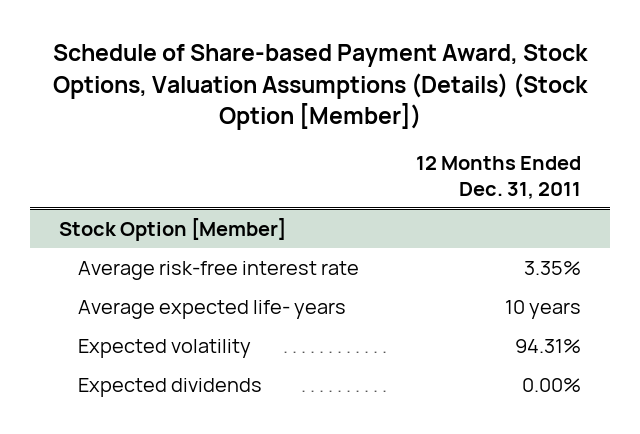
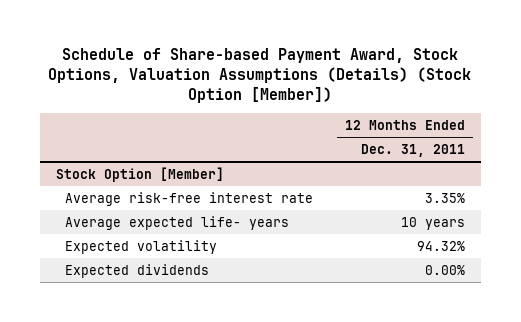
[515,338,582,353] 94.31% -> [417,240,466,251] 94.32%

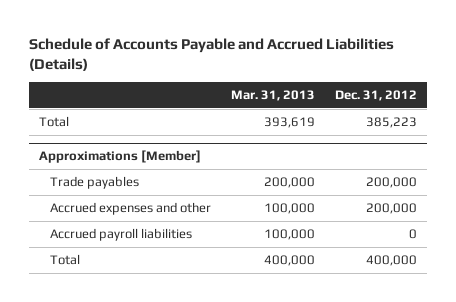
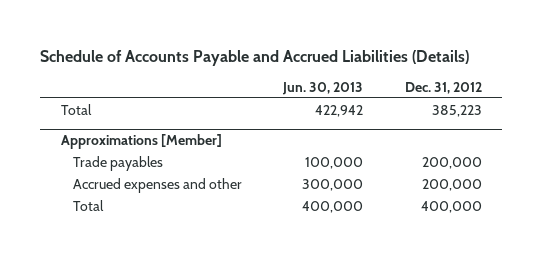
[231,90,316,102] Mar. 31, 2013 -> none
none -> [282,81,364,95] Jun. 30, 2013
[50,228,193,242] Accrued payroll liabilities -> none

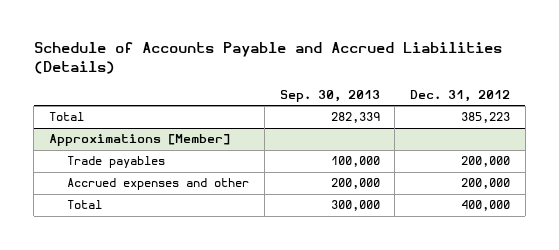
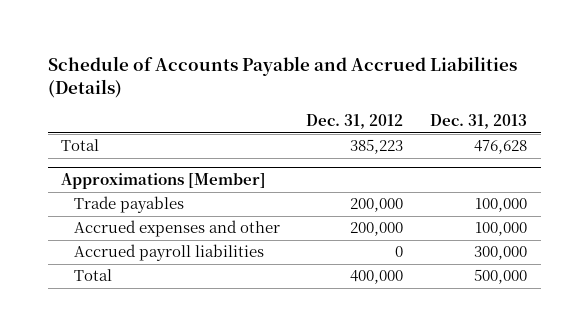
[279,90,380,103] Sep. 30, 2013 -> none
none -> [430,114,528,130] Dec. 31, 2013
none -> [73,244,264,262] Accrued payroll liabilities

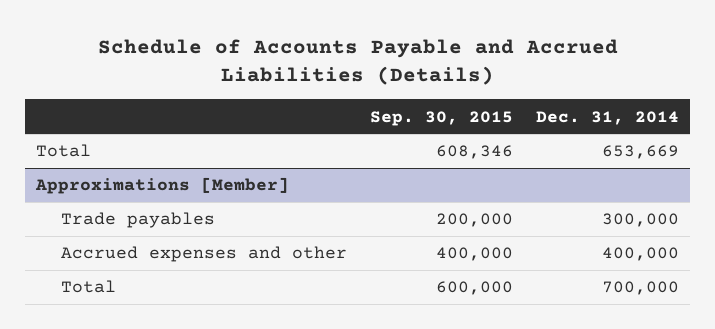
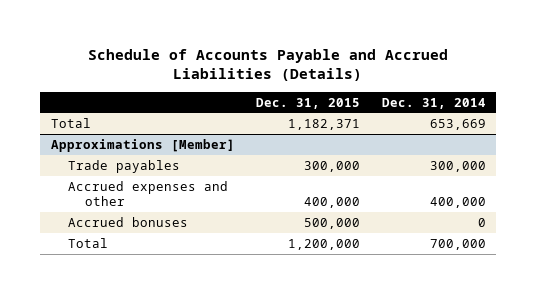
[369,110,513,126] Sep. 30, 2015 -> none
none -> [256,97,361,109] Dec. 31, 2015
none -> [68,216,189,227] Accrued bonuses

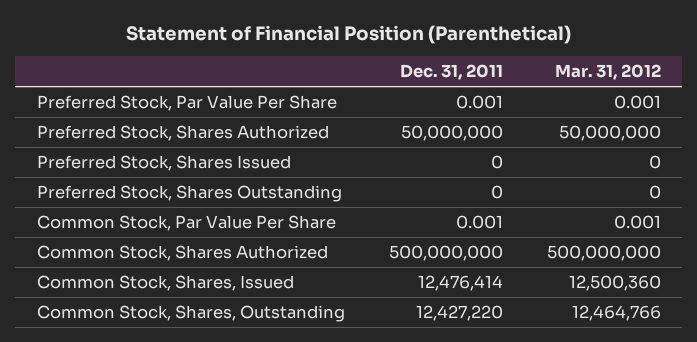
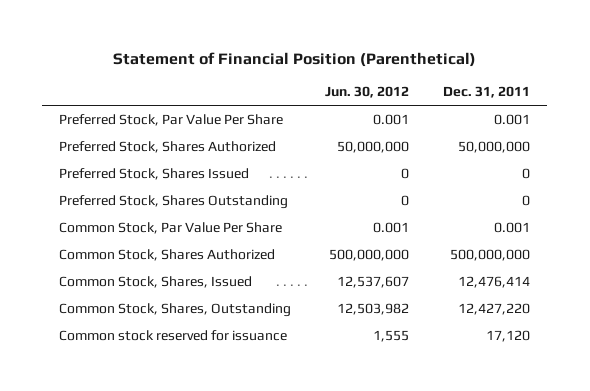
[554,64,661,81] Mar. 31, 2012 -> none
none -> [325,86,410,99] Jun. 30, 2012
none -> [59,329,288,341] Common stock reserved for issuance

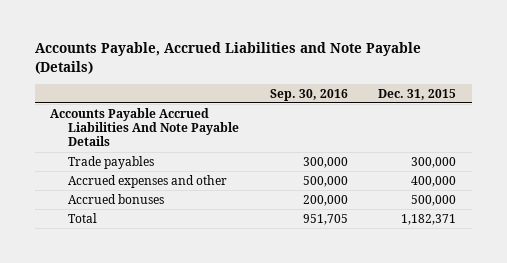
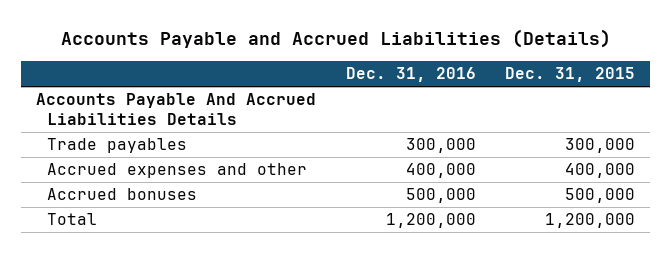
[34,42,421,74] Accounts Payable, Accrued Liabilities and Note Payable (Details) -> [60,29,611,49] Accounts Payable and Accrued Liabilities (Details)
[269,88,348,101] Sep. 30, 2016 -> none
none -> [345,66,476,82] Dec. 31, 2016
[50,107,239,147] Accounts Payable Accrued Liabilities And Note Payable Details -> [36,93,317,125] Accounts Payable And Accrued Liabilities Details
[401,213,457,225] 1,182,371 -> [545,213,636,229] 1,200,000

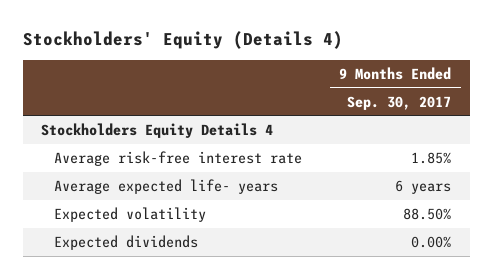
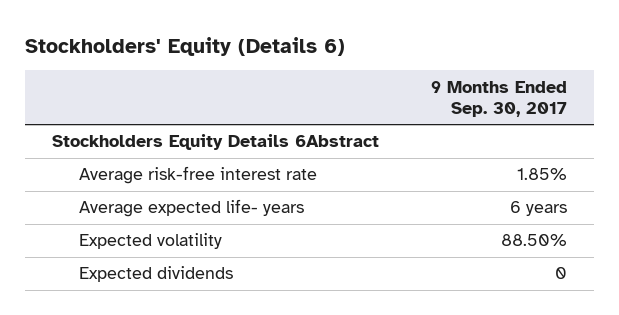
[22,31,343,50] Stockholders' Equity (Details 4) -> [25,36,346,56] Stockholders' Equity (Details 6)
[41,122,274,138] Stockholders Equity Details 4 -> [51,134,379,151] Stockholders Equity Details 6Abstract
[411,235,452,248] 0.00% -> [555,267,568,280] 0

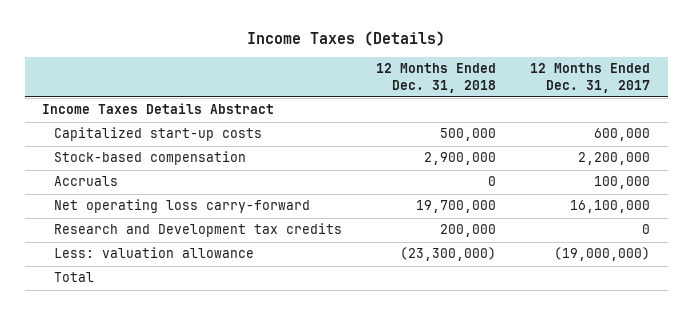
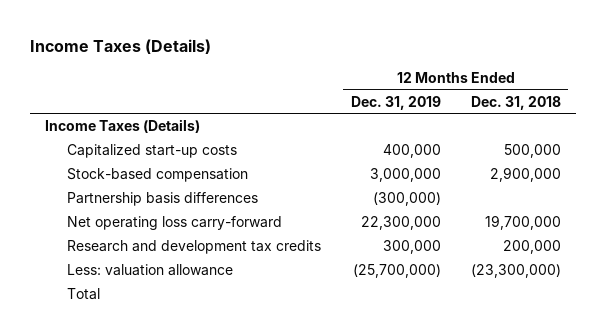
[530,63,651,93] 12 Months Ended Dec. 31, 2017 -> none
none -> [350,95,441,110] Dec. 31, 2019
[41,103,274,115] Income Taxes Details Abstract -> [44,119,200,134] Income Taxes (Details)
[54,176,119,187] Accruals -> none
none -> [66,192,258,207] Partnership basis differences
[54,223,343,238] Research and Development tax credits -> [66,240,321,255] Research and development tax credits

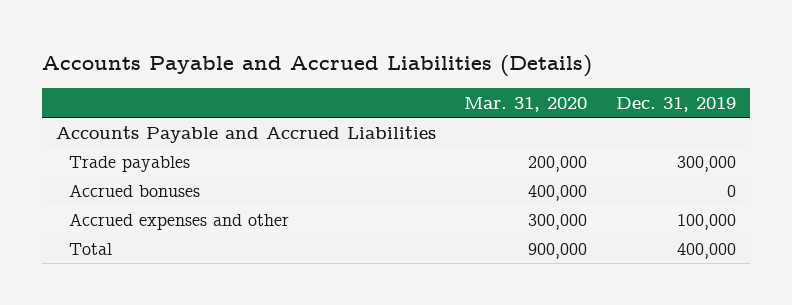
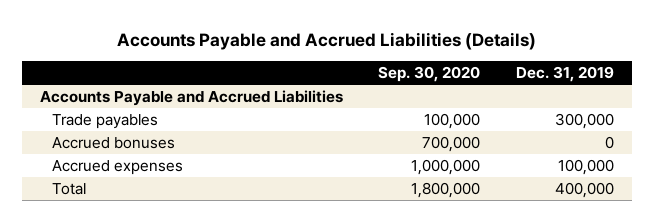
[464,96,588,112] Mar. 31, 2020 -> none
none -> [378,66,481,83] Sep. 30, 2020
[69,212,290,230] Accrued expenses and other -> [52,160,184,176] Accrued expenses

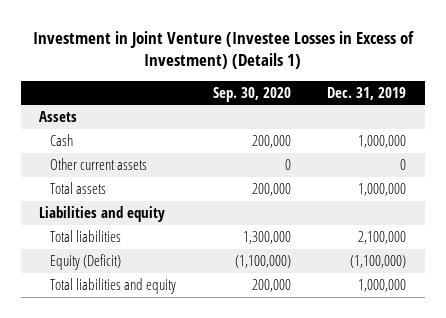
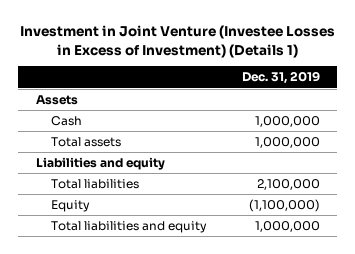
[212,86,291,102] Sep. 30, 2020 -> none
[50,157,148,170] Other current assets -> none
[50,253,122,270] Equity (Deficit) -> [50,199,90,212] Equity

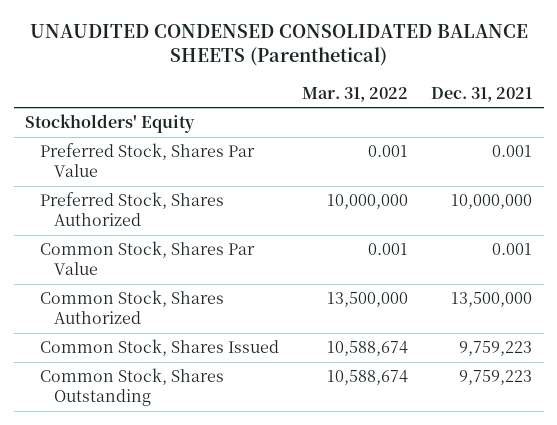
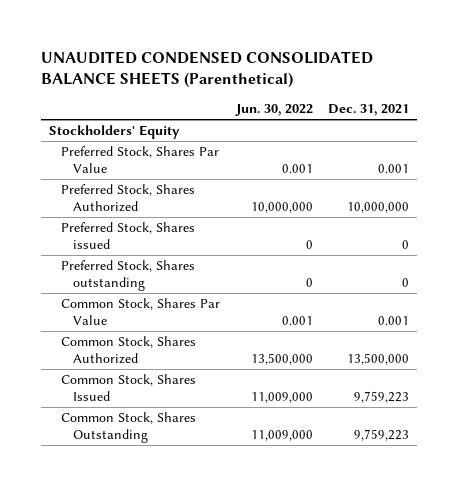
[301,86,408,102] Mar. 31, 2022 -> none
none -> [234,104,313,117] Jun. 30, 2022
none -> [61,222,196,250] Preferred Stock, Shares issued
none -> [61,260,196,292] Preferred Stock, Shares outstanding

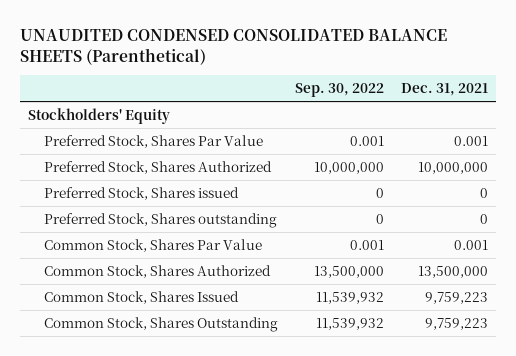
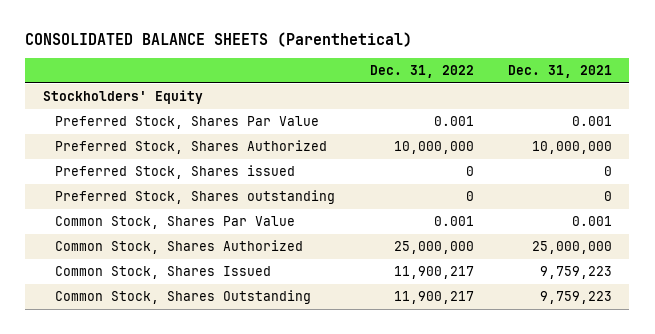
[19,28,447,65] UNAUDITED CONDENSED CONSOLIDATED BALANCE SHEETS (Parenthetical) -> [25,32,413,48] CONSOLIDATED BALANCE SHEETS (Parenthetical)
[295,83,385,98] Sep. 30, 2022 -> none
none -> [369,64,474,78] Dec. 31, 2022
[417,266,488,279] 13,500,000 -> [532,241,613,255] 25,000,000

